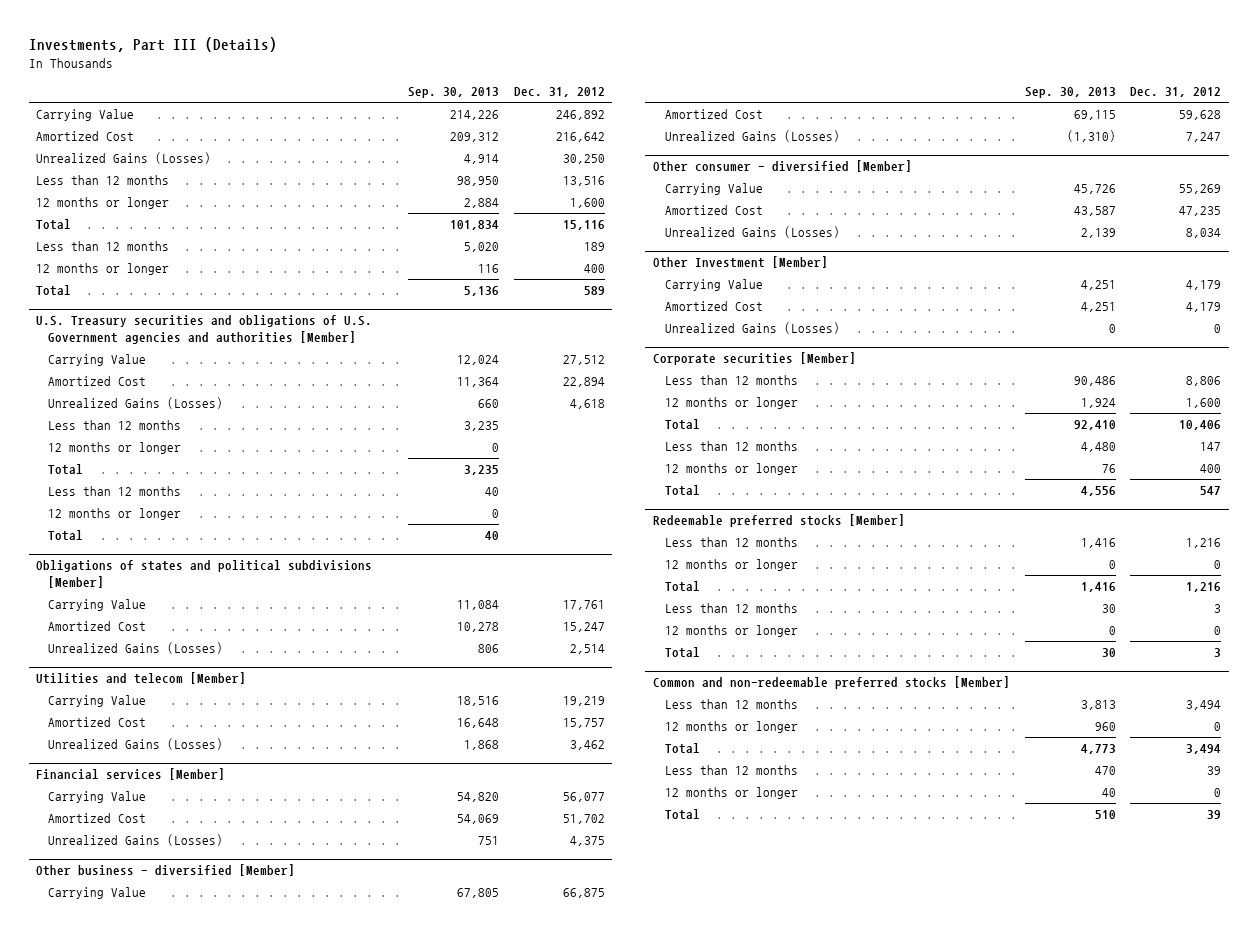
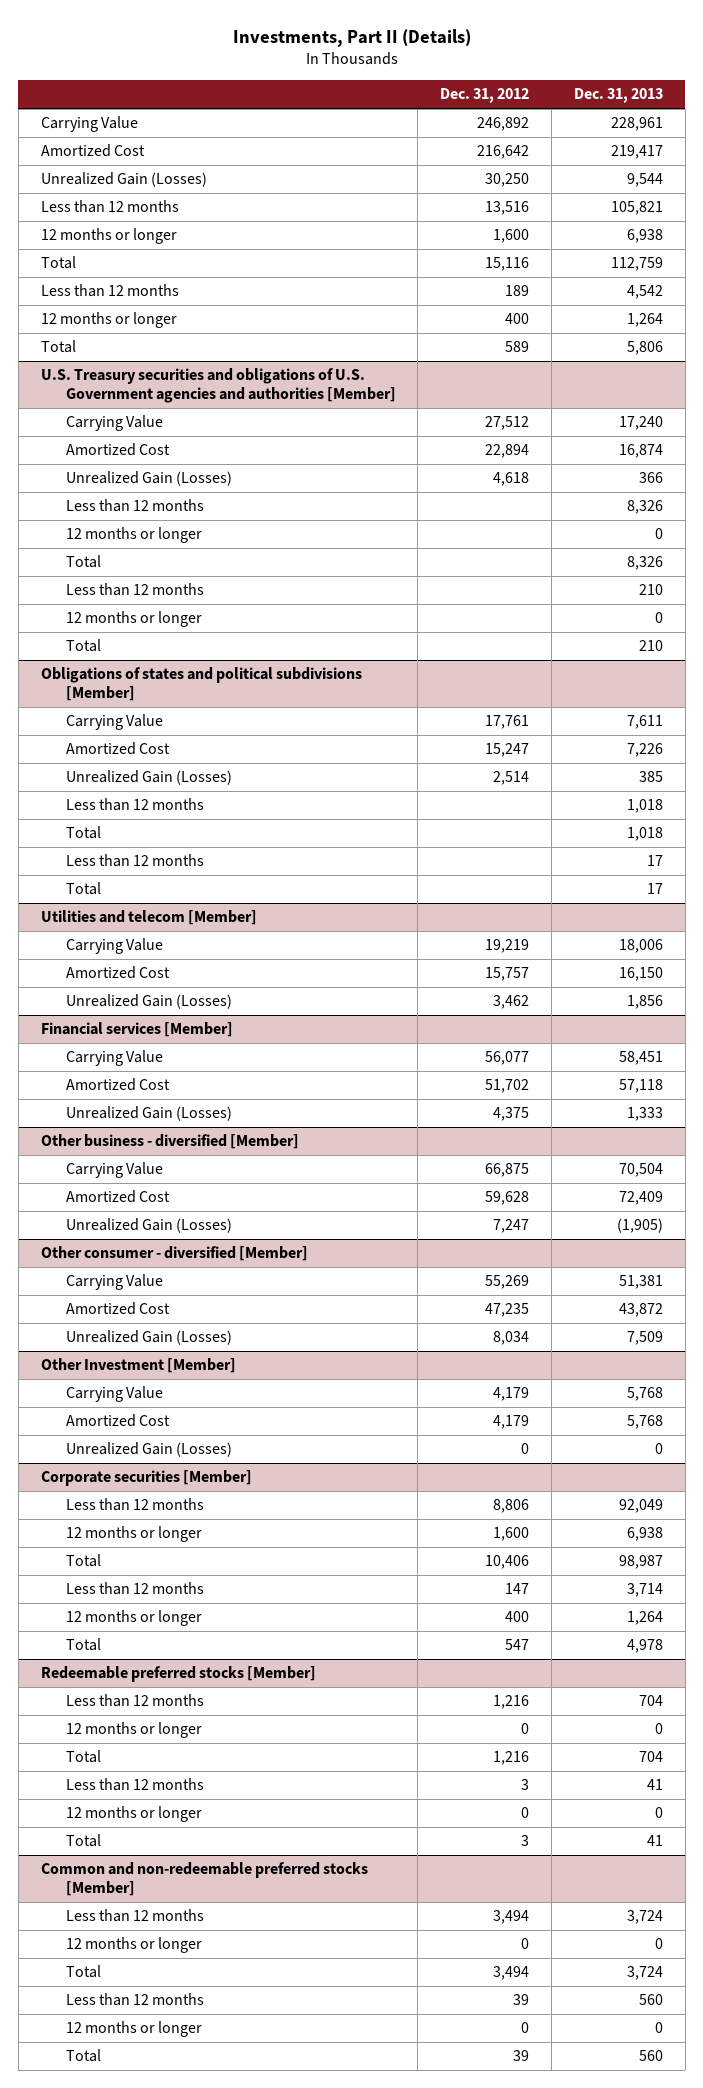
[28,37,277,53] Investments, Part III (Details) -> [232,28,471,47] Investments, Part II (Details)
[408,87,500,99] Sep. 30, 2013 -> none
none -> [573,88,663,104] Dec. 31, 2013
[36,152,212,165] Unrealized Gains (Losses) -> [40,172,207,188] Unrealized Gain (Losses)
[48,397,224,410] Unrealized Gains (Losses) -> [65,471,232,487] Unrealized Gain (Losses)
[48,642,224,655] Unrealized Gains (Losses) -> [65,770,232,786] Unrealized Gain (Losses)
none -> [65,798,204,812] Less than 12 months
none -> [65,826,101,840] Total
none -> [65,854,204,868] Less than 12 months
none -> [65,882,101,896] Total
[48,738,224,751] Unrealized Gains (Losses) -> [65,994,232,1010] Unrealized Gain (Losses)
[48,834,224,847] Unrealized Gains (Losses) -> [65,1106,232,1122] Unrealized Gain (Losses)
[664,130,840,143] Unrealized Gains (Losses) -> [65,1218,232,1234] Unrealized Gain (Losses)
[664,226,840,239] Unrealized Gains (Losses) -> [65,1330,232,1346] Unrealized Gain (Losses)
[664,322,840,335] Unrealized Gains (Losses) -> [65,1442,232,1458] Unrealized Gain (Losses)

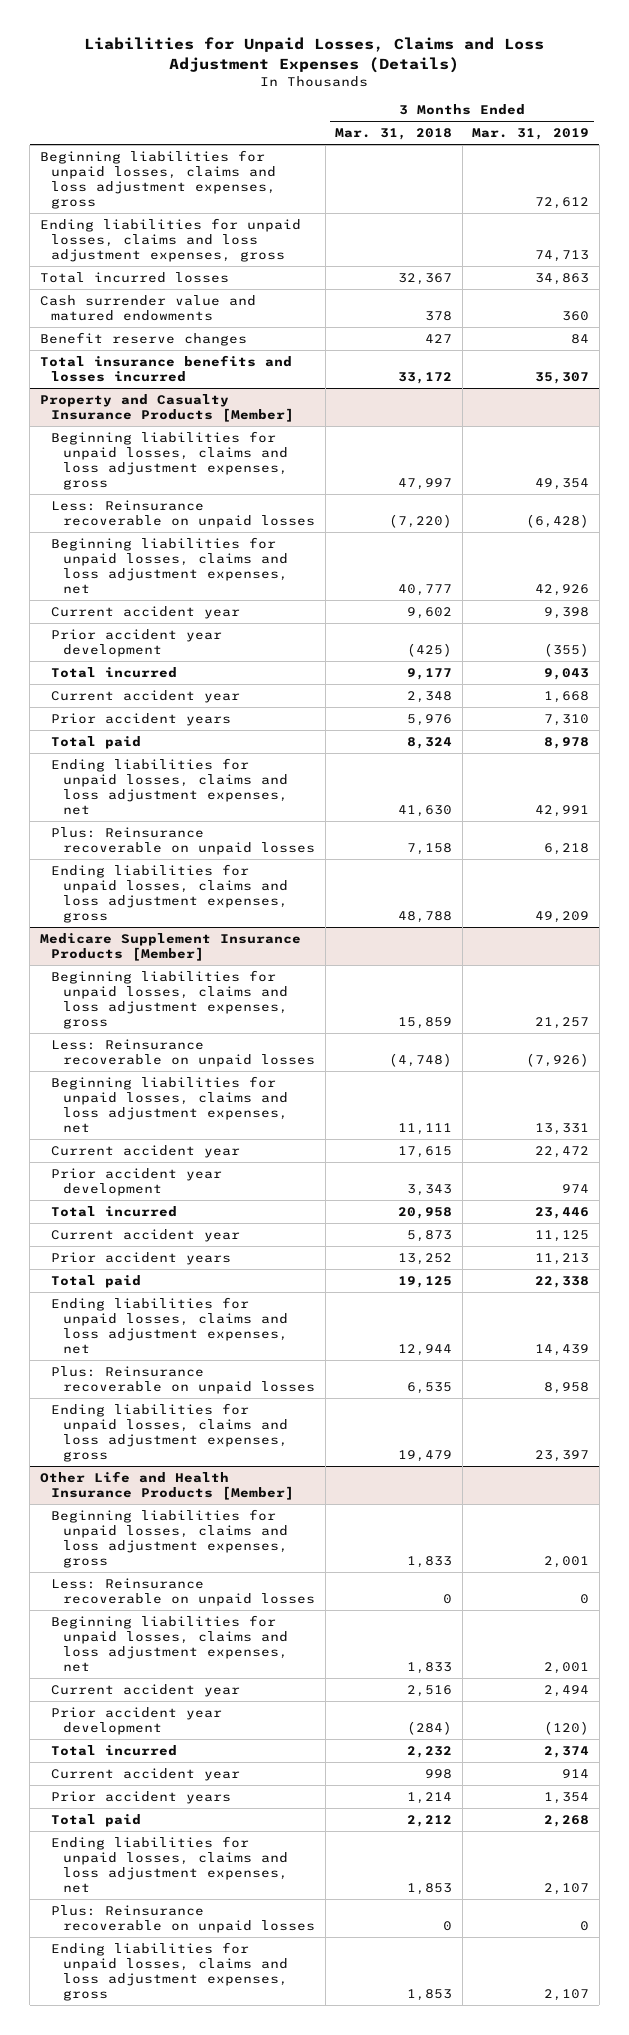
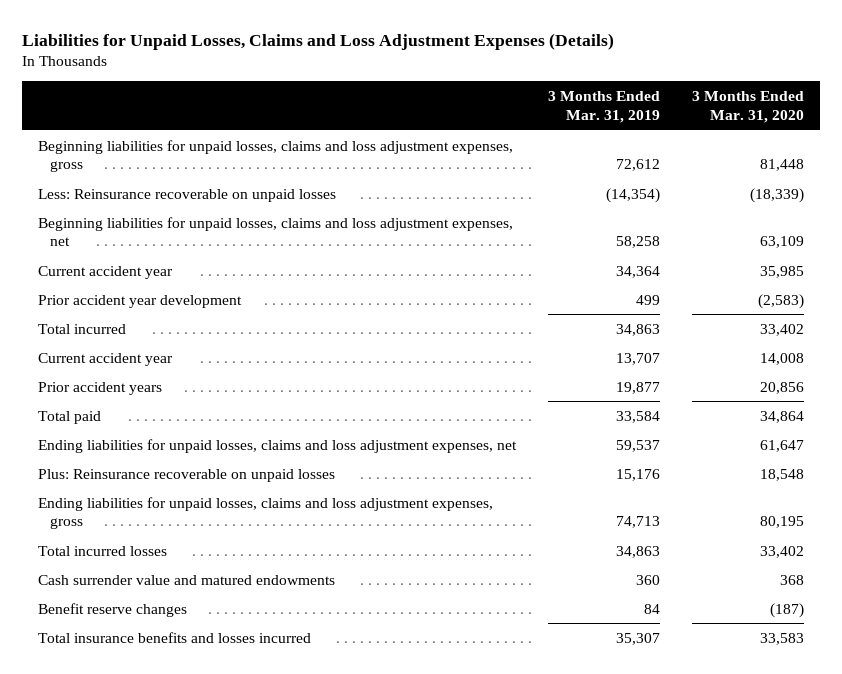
[335,128,453,141] Mar. 31, 2018 -> none
none -> [692,91,805,123] 3 Months Ended Mar. 31, 2020
none -> [37,188,336,202] Less: Reinsurance recoverable on unpaid losses
none -> [37,216,513,247] Beginning liabilities for unpaid losses, claims and loss adjustment expenses, net
none -> [37,265,173,279] Current accident year
none -> [37,294,242,308] Prior accident year development
none -> [37,323,126,334] Total incurred
none -> [37,352,173,366] Current accident year
none -> [37,381,162,395] Prior accident years
none -> [37,410,101,424] Total paid
none -> [37,438,517,453] Ending liabilities for unpaid losses, claims and loss adjustment expenses, net
none -> [37,468,335,482] Plus: Reinsurance recoverable on unpaid losses
[39,393,295,422] Property and Casualty Insurance Products [Member] -> none
[51,430,289,490] Beginning liabilities for unpaid losses, claims and loss adjustment expenses, gross -> none
[51,499,316,528] Less: Reinsurance recoverable on unpaid losses -> none
[51,536,289,594] Beginning liabilities for unpaid losses, claims and loss adjustment expenses, net -> none
[51,605,241,619] Current accident year -> none
[51,628,223,657] Prior accident year development -> none
[51,666,178,678] Total incurred -> none
[51,689,241,703] Current accident year -> none
[51,712,232,726] Prior accident years -> none
[51,735,142,749] Total paid -> none
[51,757,289,815] Ending liabilities for unpaid losses, claims and loss adjustment expenses, net -> none
[51,826,316,855] Plus: Reinsurance recoverable on unpaid losses -> none
[51,863,289,923] Ending liabilities for unpaid losses, claims and loss adjustment expenses, gross -> none
[39,932,301,961] Medicare Supplement Insurance Products [Member] -> none
[51,969,289,1029] Beginning liabilities for unpaid losses, claims and loss adjustment expenses, gross -> none
[51,1038,316,1067] Less: Reinsurance recoverable on unpaid losses -> none
[51,1075,289,1133] Beginning liabilities for unpaid losses, claims and loss adjustment expenses, net -> none
[51,1144,241,1158] Current accident year -> none
[51,1167,223,1196] Prior accident year development -> none
[51,1205,178,1217] Total incurred -> none
[51,1228,241,1242] Current accident year -> none
[51,1251,232,1265] Prior accident years -> none
[51,1274,142,1288] Total paid -> none
[51,1296,289,1354] Ending liabilities for unpaid losses, claims and loss adjustment expenses, net -> none
[51,1365,316,1394] Plus: Reinsurance recoverable on unpaid losses -> none
[51,1402,289,1462] Ending liabilities for unpaid losses, claims and loss adjustment expenses, gross -> none
[39,1470,295,1500] Other Life and Health Insurance Products [Member] -> none
[51,1508,289,1568] Beginning liabilities for unpaid losses, claims and loss adjustment expenses, gross -> none
[51,1577,316,1606] Less: Reinsurance recoverable on unpaid losses -> none
[51,1614,289,1672] Beginning liabilities for unpaid losses, claims and loss adjustment expenses, net -> none
[51,1683,241,1697] Current accident year -> none
[51,1706,223,1735] Prior accident year development -> none
[51,1744,178,1756] Total incurred -> none
[51,1767,241,1781] Current accident year -> none
[51,1790,232,1804] Prior accident years -> none
[51,1813,142,1827] Total paid -> none
[51,1835,289,1893] Ending liabilities for unpaid losses, claims and loss adjustment expenses, net -> none
[51,1904,316,1933] Plus: Reinsurance recoverable on unpaid losses -> none
[51,1941,289,2001] Ending liabilities for unpaid losses, claims and loss adjustment expenses, gross -> none

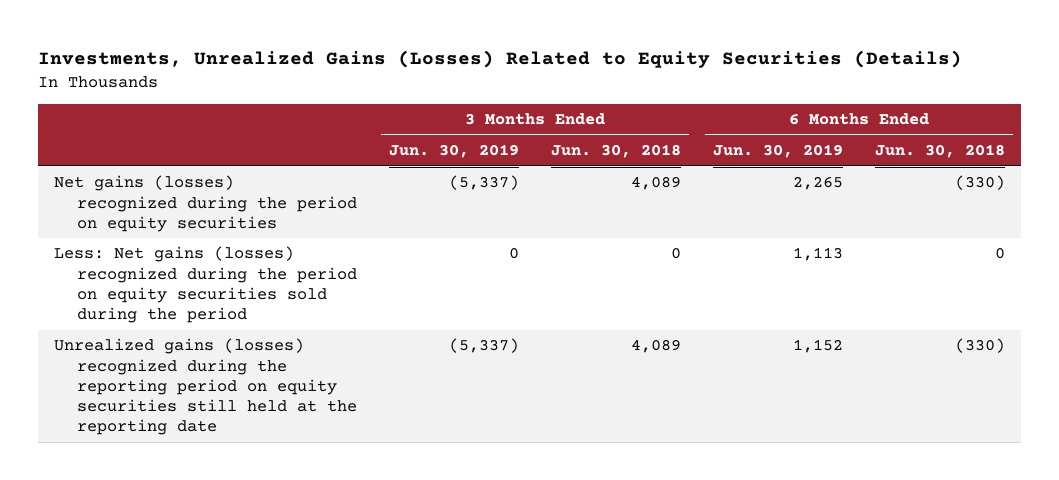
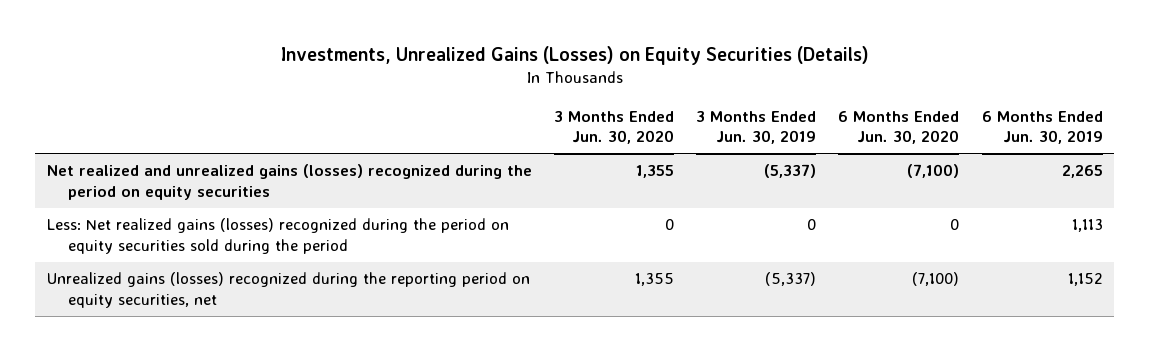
[38,50,963,69] Investments, Unrealized Gains (Losses) Related to Equity Securities (Details) -> [280,46,869,66] Investments, Unrealized Gains (Losses) on Equity Securities (Details)
[550,143,681,158] Jun. 30, 2018 -> none
[874,143,1005,158] Jun. 30, 2018 -> none
none -> [553,111,674,145] 3 Months Ended Jun. 30, 2020
none -> [838,111,960,145] 6 Months Ended Jun. 30, 2020
[54,175,357,232] Net gains (losses) recognized during the period on equity securities -> [46,164,532,200] Net realized and unrealized gains (losses) recognized during the period on equity securities
[54,246,357,324] Less: Net gains (losses) recognized during the period on equity securities sold during the period -> [46,218,509,254] Less: Net realized gains (losses) recognized during the period on equity securities sold during the period
[54,338,357,436] Unrealized gains (losses) recognized during the reporting period on equity securities still held at the reporting date -> [46,272,530,308] Unrealized gains (losses) recognized during the reporting period on equity securities, net

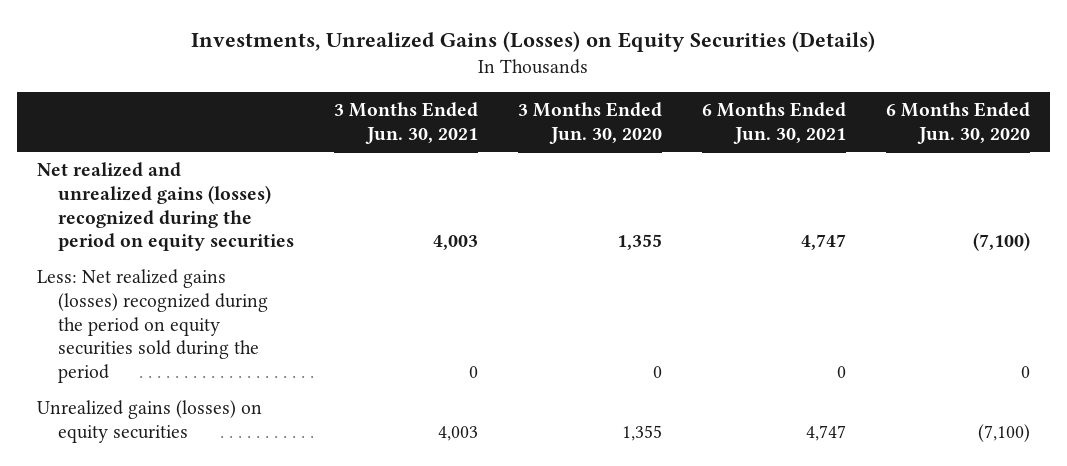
[696,111,817,145] 3 Months Ended Jun. 30, 2019 -> none
[981,111,1103,145] 6 Months Ended Jun. 30, 2019 -> none
none -> [334,102,479,144] 3 Months Ended Jun. 30, 2021
none -> [702,102,847,144] 6 Months Ended Jun. 30, 2021
[46,272,530,308] Unrealized gains (losses) recognized during the reporting period on equity securities, net -> [36,399,262,443] Unrealized gains (losses) on equity securities

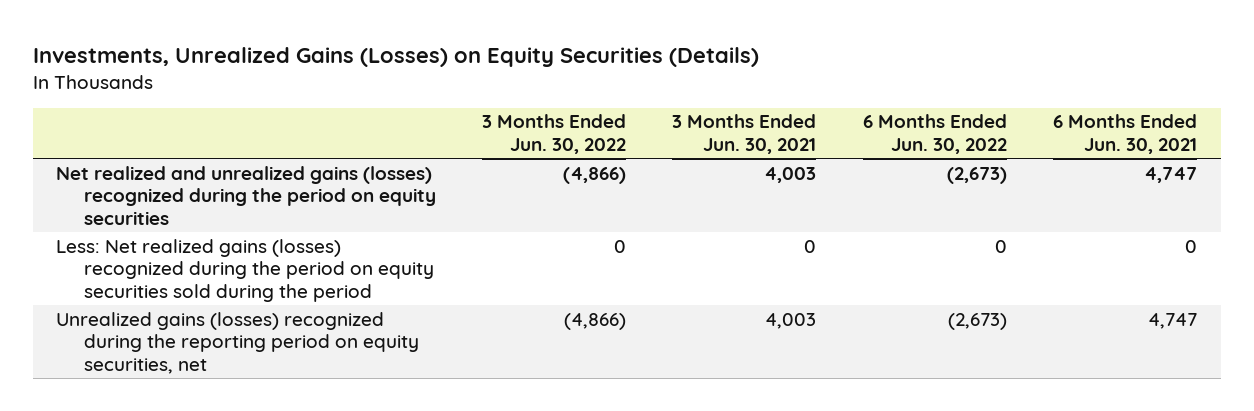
[518,102,663,144] 3 Months Ended Jun. 30, 2020 -> none
[886,102,1031,144] 6 Months Ended Jun. 30, 2020 -> none
none -> [482,114,627,155] 3 Months Ended Jun. 30, 2022
none -> [862,114,1007,155] 6 Months Ended Jun. 30, 2022
[36,399,262,443] Unrealized gains (losses) on equity securities -> [56,311,419,375] Unrealized gains (losses) recognized during the reporting period on equity securities, net

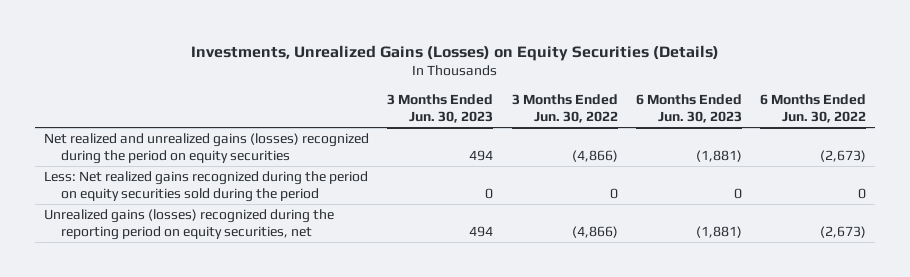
[672,114,817,155] 3 Months Ended Jun. 30, 2021 -> none
[1053,114,1198,155] 6 Months Ended Jun. 30, 2021 -> none
none -> [387,94,494,124] 3 Months Ended Jun. 30, 2023
none -> [635,94,742,124] 6 Months Ended Jun. 30, 2023
[56,238,434,303] Less: Net realized gains (losses) recognized during the period on equity securities sold during the period -> [44,171,369,203] Less: Net realized gains recognized during the period on equity securities sold during the period

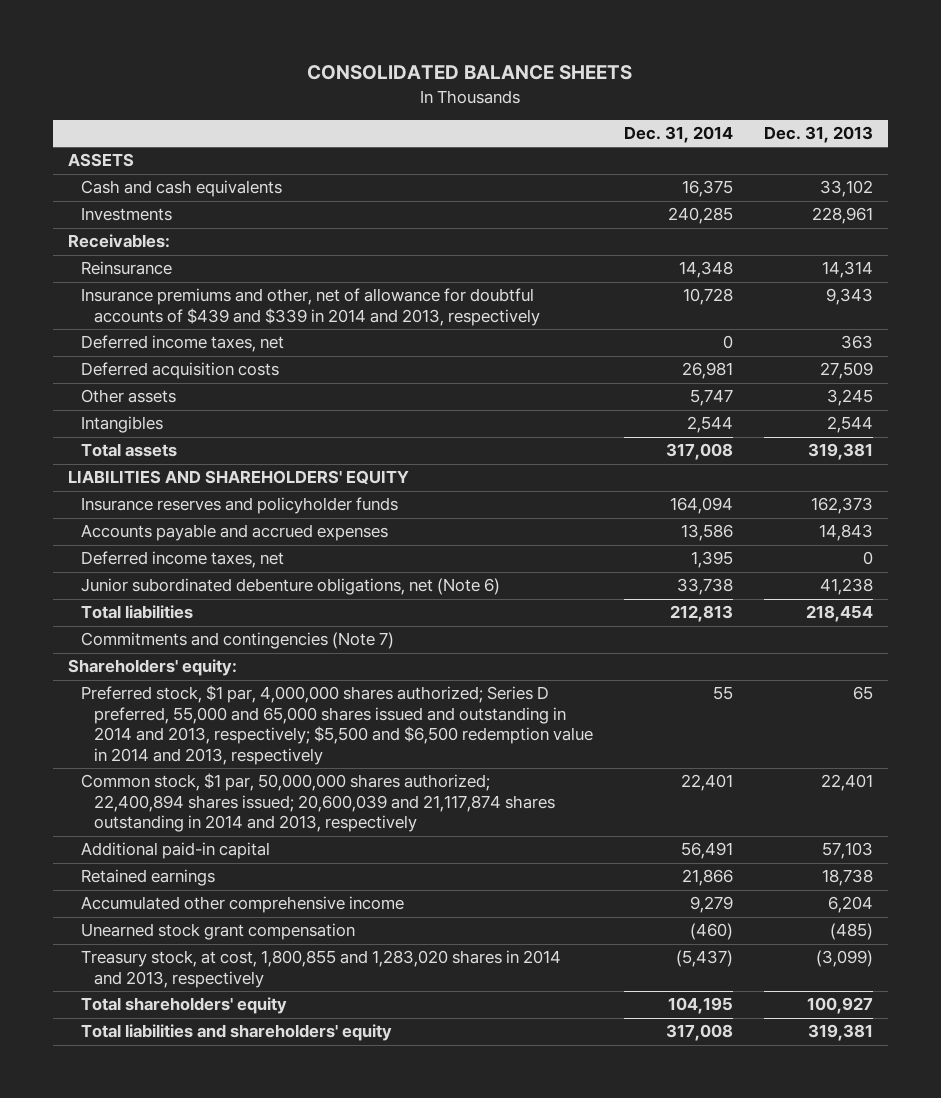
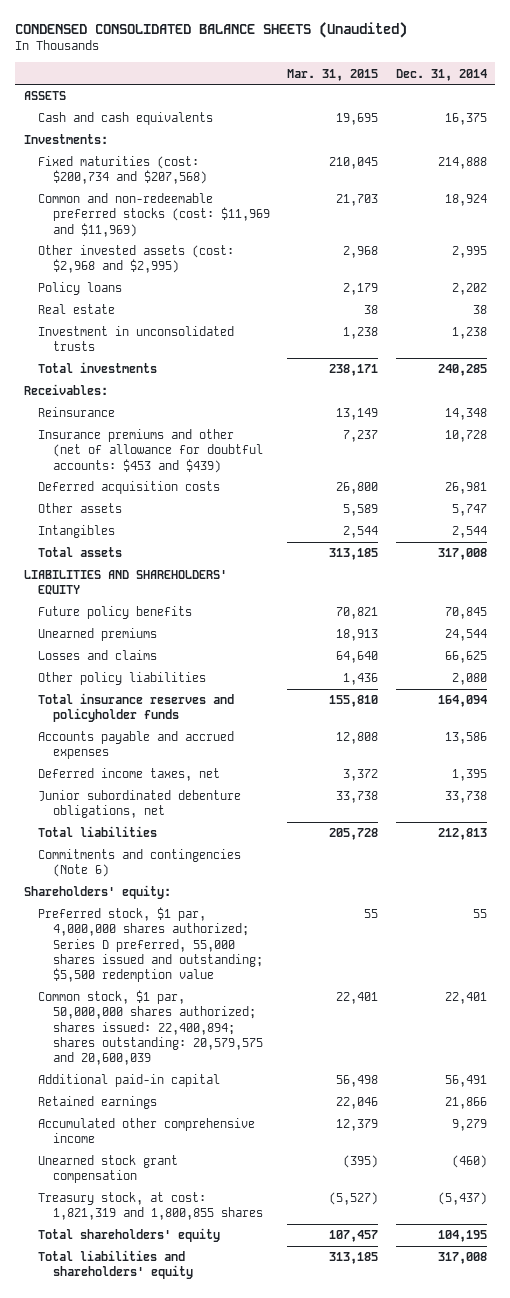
[307,65,633,81] CONSOLIDATED BALANCE SHEETS -> [15,21,408,38] CONDENSED CONSOLIDATED BALANCE SHEETS (Unaudited)
[763,126,873,144] Dec. 31, 2013 -> none
none -> [287,68,379,81] Mar. 31, 2015
none -> [23,134,108,145] Investments:
none -> [38,156,208,185] Fixed maturities (cost: $200,734 and $207,568)
none -> [38,193,271,237] Common and non-redeemable preferred stocks (cost: $11,969 and $11,969)
none -> [38,245,235,274] Other invested assets (cost: $2,968 and $2,995)
none -> [38,282,123,296] Policy loans
none -> [38,304,116,315] Real estate
none -> [38,326,235,352] Investment in unconsolidated trusts
[81,207,173,222] Investments -> [38,362,158,374] Total investments
[81,335,285,353] Deferred income taxes, net -> none
[81,288,541,326] Insurance premiums and other, net of allowance for doubtful accounts of $439 and $339 in 2014 and 2013, respectively -> [38,429,264,473] Insurance premiums and other (net of allowance for doubtful accounts: $453 and $439)
none -> [38,606,193,620] Future policy benefits
none -> [38,628,158,642] Unearned premiums
none -> [38,650,158,661] Losses and claims
none -> [38,672,207,686] Other policy liabilities
[81,497,399,515] Insurance reserves and policyholder funds -> [38,693,235,723] Total insurance reserves and policyholder funds
[81,578,501,596] Junior subordinated debenture obligations, net (Note 6) -> [38,790,242,819] Junior subordinated debenture obligations, net
[81,632,395,650] Commitments and contingencies (Note 7) -> [38,849,242,878] Commitments and contingencies (Note 6)
[81,685,594,765] Preferred stock, $1 par, 4,000,000 shares authorized; Series D preferred, 55,000 and 65,000 shares issued and outstanding in 2014 and 2013, respectively; $5,500 and $6,500 redemption value in 2014 and 2013, respectively -> [38,907,264,982] Preferred stock, $1 par, 4,000,000 shares authorized; Series D preferred, 55,000 shares issued and outstanding; $5,500 redemption value
[81,773,556,833] Common stock, $1 par, 50,000,000 shares authorized; 22,400,894 shares issued; 20,600,039 and 21,117,874 shares outstanding in 2014 and 2013, respectively -> [38,990,264,1065] Common stock, $1 par, 50,000,000 shares authorized; shares issued: 22,400,894; shares outstanding: 20,579,575 and 20,600,039
[81,950,562,988] Treasury stock, at cost, 1,800,855 and 1,283,020 shares in 2014 and 2013, respectively -> [38,1192,264,1221] Treasury stock, at cost: 1,821,319 and 1,800,855 shares

